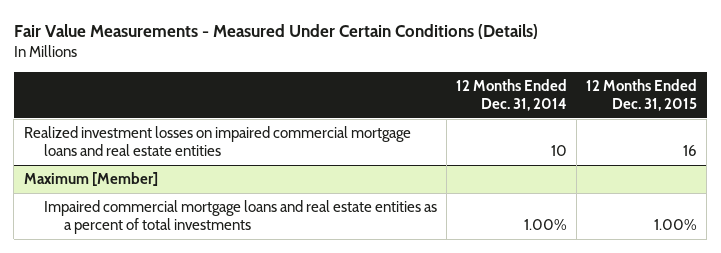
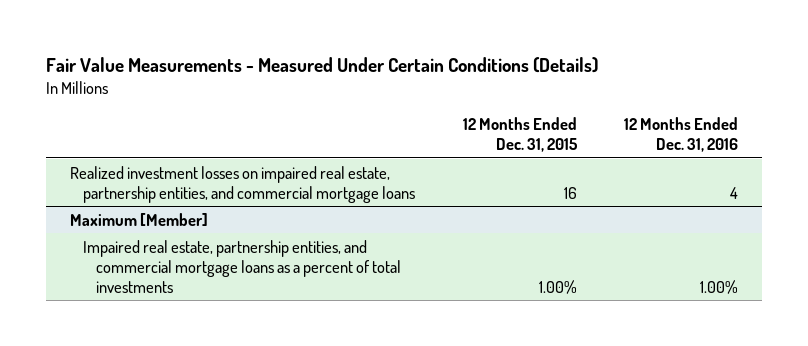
[456,78,568,111] 12 Months Ended Dec. 31, 2014 -> none
none -> [624,117,739,153] 12 Months Ended Dec. 31, 2016
[23,126,411,156] Realized investment losses on impaired commercial mortgage loans and real estate entities -> [69,165,416,203] Realized investment losses on impaired real estate, partnership entities, and commercial mortgage loans
[43,200,437,234] Impaired commercial mortgage loans and real estate entities as a percent of total investments -> [83,239,402,294] Impaired real estate, partnership entities, and commercial mortgage loans as a percent of total investments

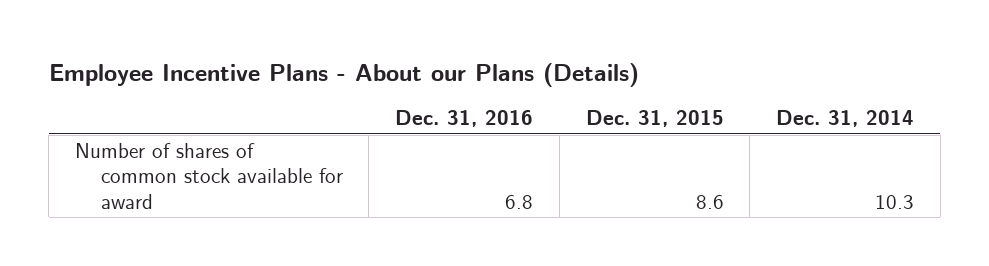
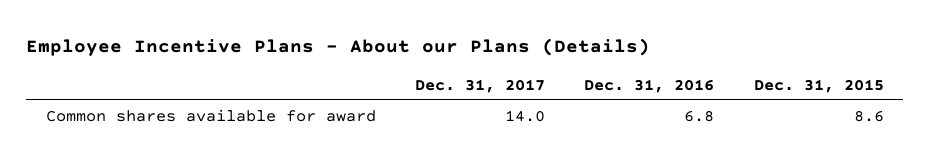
[776,110,915,128] Dec. 31, 2014 -> none
none -> [414,78,545,93] Dec. 31, 2017
[75,142,343,210] Number of shares of common stock available for award -> [45,109,376,123] Common shares available for award

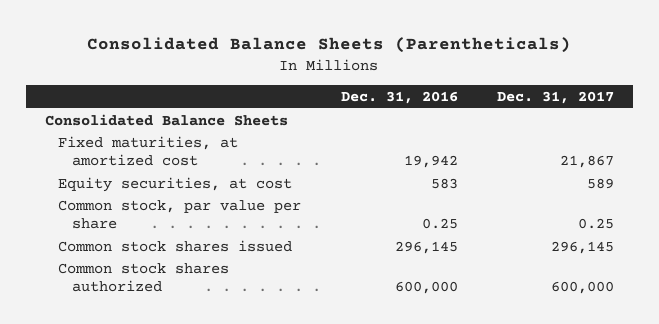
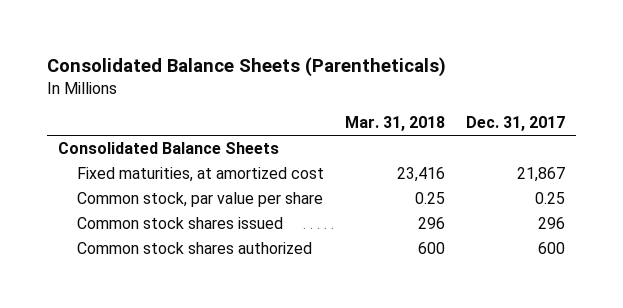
[340,91,458,105] Dec. 31, 2016 -> none
none -> [345,116,446,132] Mar. 31, 2018
[58,176,293,192] Equity securities, at cost -> none
[550,240,614,254] 296,145 -> [538,217,566,230] 296
[550,280,614,294] 600,000 -> [538,242,566,255] 600

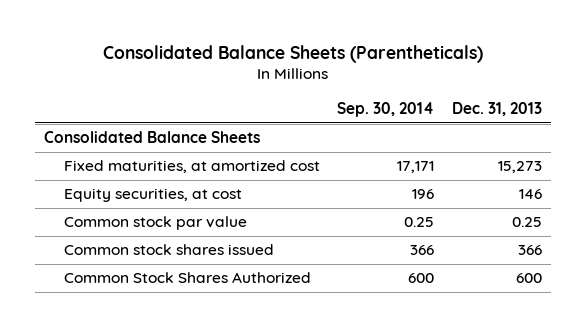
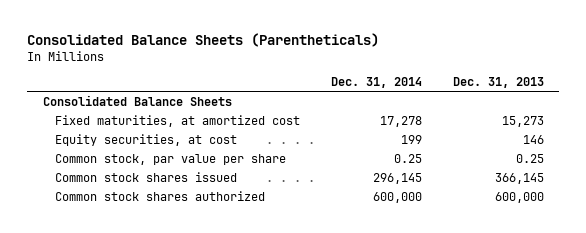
[337,102,435,118] Sep. 30, 2014 -> none
none -> [330,77,422,89] Dec. 31, 2014
[63,216,247,231] Common stock par value -> [54,153,286,165] Common stock, par value per share
[517,245,542,256] 366 -> [494,172,544,184] 366,145
[63,272,311,284] Common Stock Shares Authorized -> [54,190,265,201] Common stock shares authorized
[515,273,542,284] 600 -> [494,191,544,203] 600,000

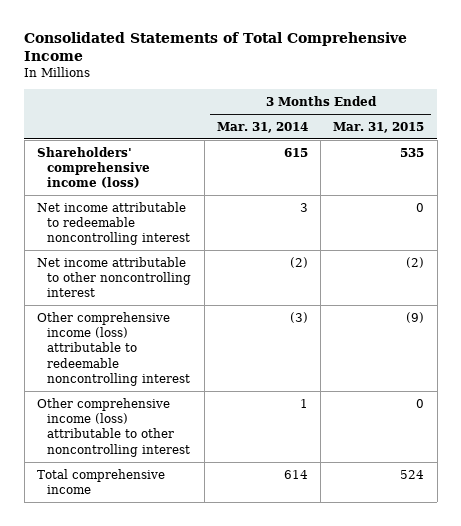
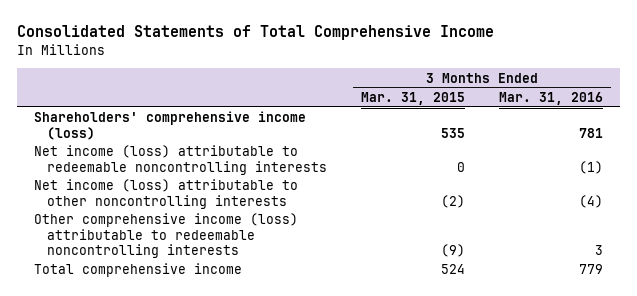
[216,121,308,133] Mar. 31, 2014 -> none
none -> [498,91,603,105] Mar. 31, 2016
[36,397,191,457] Other comprehensive income (loss) attributable to other noncontrolling interest -> none
[36,201,191,246] Net income attributable to redeemable noncontrolling interest -> [33,145,328,175] Net income (loss) attributable to redeemable noncontrolling interests
[36,256,192,298] Net income attributable to other noncontrolling interest -> [33,179,298,209] Net income (loss) attributable to other noncontrolling interests
[36,311,191,387] Other comprehensive income (loss) attributable to redeemable noncontrolling interest -> [33,213,298,258] Other comprehensive income (loss) attributable to redeemable noncontrolling interests

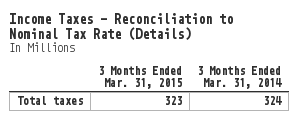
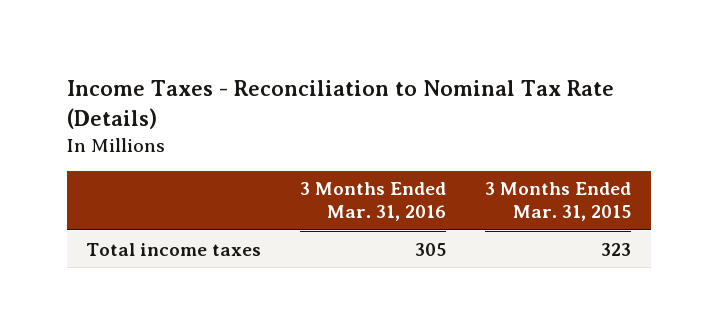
[197,66,283,89] 3 Months Ended Mar. 31, 2014 -> none
none -> [300,182,447,222] 3 Months Ended Mar. 31, 2016
[17,96,84,106] Total taxes -> [86,242,262,256] Total income taxes

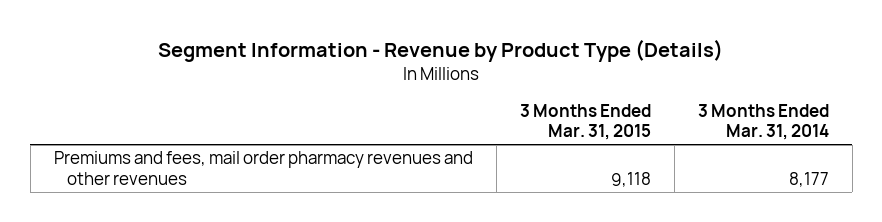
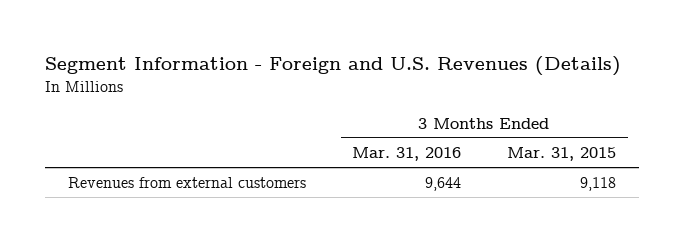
[158,39,724,63] Segment Information - Revenue by Product Type (Details) -> [45,56,622,77] Segment Information - Foreign and U.S. Revenues (Details)
[697,103,829,141] 3 Months Ended Mar. 31, 2014 -> none
none -> [352,147,462,162] Mar. 31, 2016
[53,151,473,185] Premiums and fees, mail order pharmacy revenues and other revenues -> [68,177,307,189] Revenues from external customers

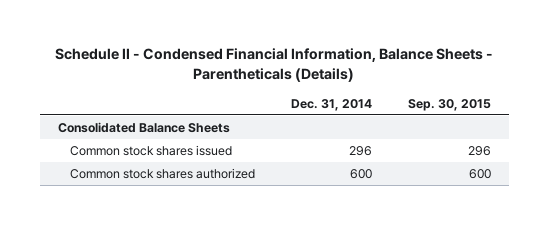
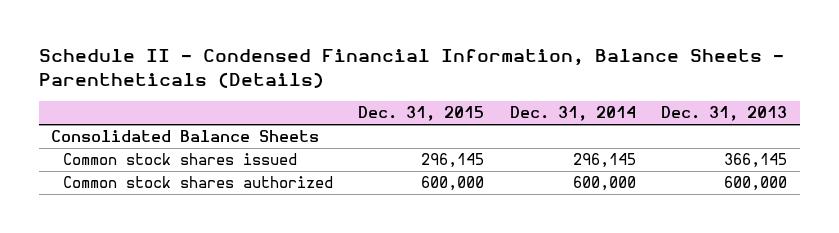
[408,98,492,111] Sep. 30, 2015 -> none
none -> [358,106,485,122] Dec. 31, 2015
none -> [661,106,788,122] Dec. 31, 2013
[348,146,372,157] 296 -> [572,153,636,169] 296,145
[349,169,372,180] 600 -> [572,176,636,192] 600,000

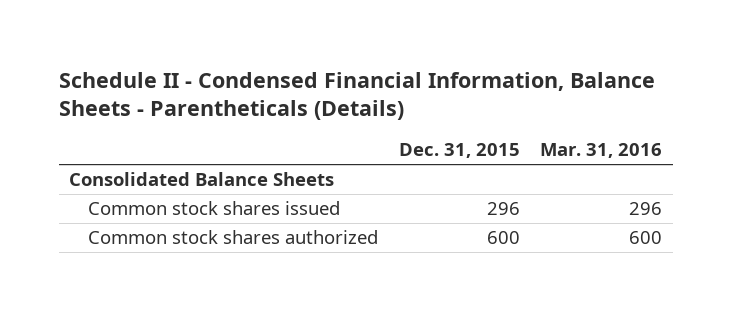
[509,106,636,122] Dec. 31, 2014 -> none
[661,106,788,122] Dec. 31, 2013 -> none
none -> [540,143,663,159] Mar. 31, 2016
[421,153,485,169] 296,145 -> [486,202,520,216] 296
[421,176,485,192] 600,000 -> [486,231,520,245] 600

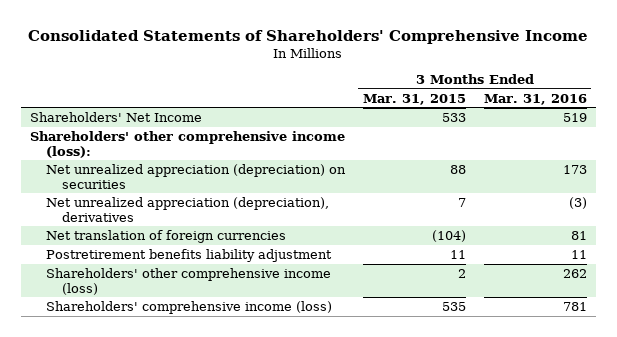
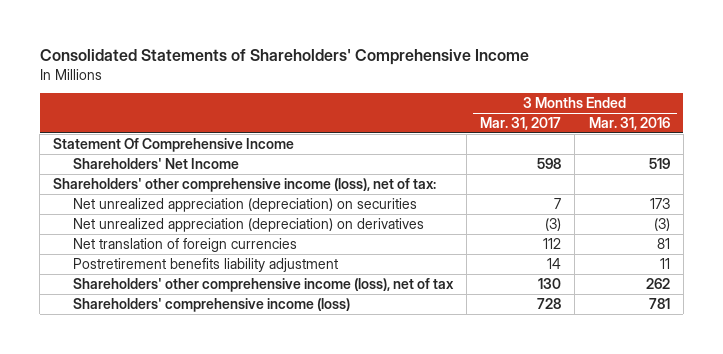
[362,93,466,105] Mar. 31, 2015 -> none
none -> [480,116,562,130] Mar. 31, 2017
none -> [53,137,295,152] Statement Of Comprehensive Income
[29,130,345,158] Shareholders' other comprehensive income (loss): -> [53,177,437,192] Shareholders' other comprehensive income (loss), net of tax:
[45,196,329,222] Net unrealized appreciation (depreciation), derivatives -> [72,217,424,232] Net unrealized appreciation (depreciation) on derivatives
[45,267,331,295] Shareholders' other comprehensive income (loss) -> [72,277,454,292] Shareholders' other comprehensive income (loss), net of tax

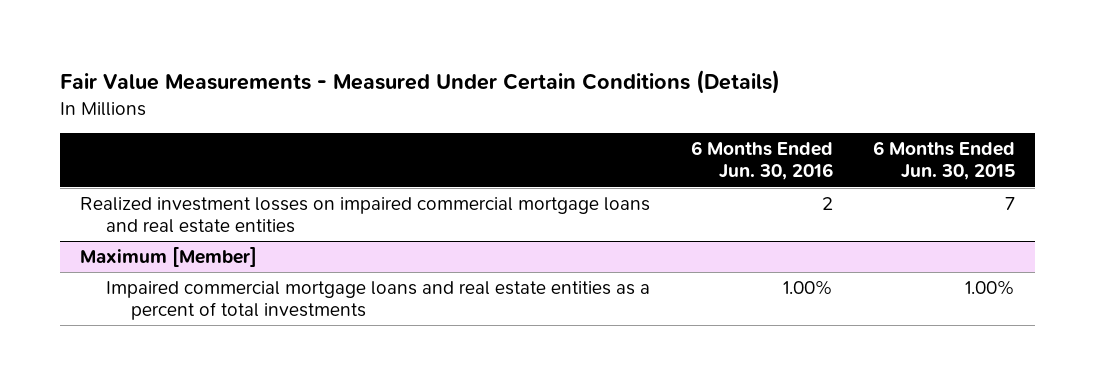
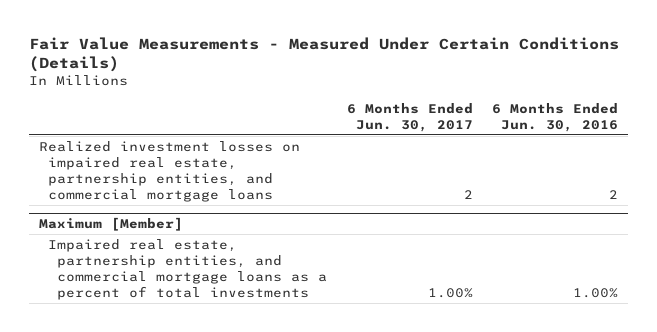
[873,141,1016,181] 6 Months Ended Jun. 30, 2015 -> none
none -> [346,102,473,132] 6 Months Ended Jun. 30, 2017
[80,197,651,234] Realized investment losses on impaired commercial mortgage loans and real estate entities -> [38,140,300,203] Realized investment losses on impaired real estate, partnership entities, and commercial mortgage loans
[105,281,650,321] Impaired commercial mortgage loans and real estate entities as a percent of total investments -> [48,238,328,301] Impaired real estate, partnership entities, and commercial mortgage loans as a percent of total investments

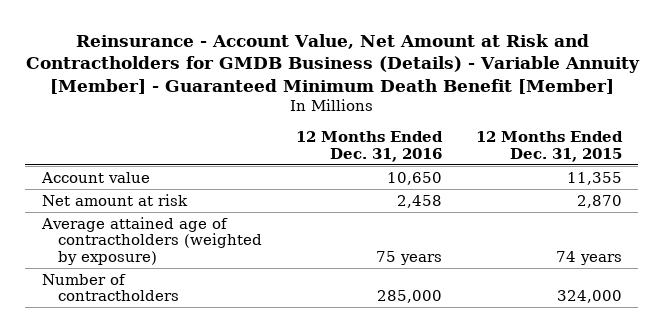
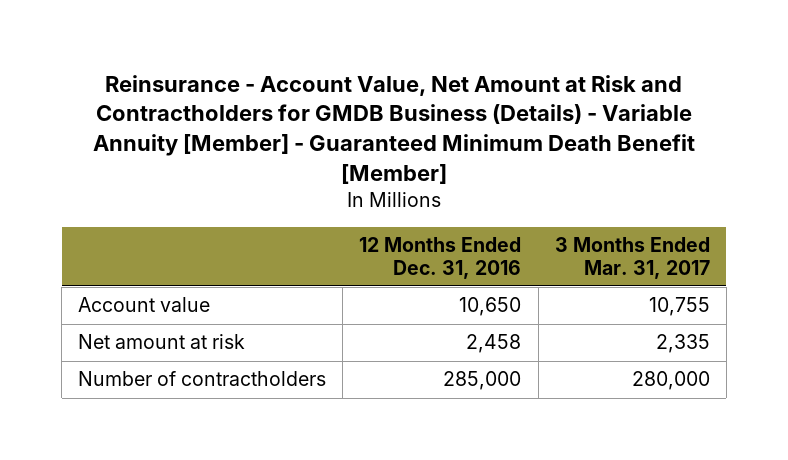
[475,130,623,162] 12 Months Ended Dec. 31, 2015 -> none
none -> [554,236,710,279] 3 Months Ended Mar. 31, 2017
[40,216,262,266] Average attained age of contractholders (weighted by exposure) -> none

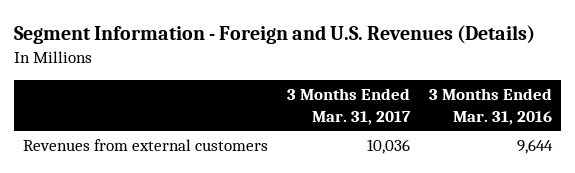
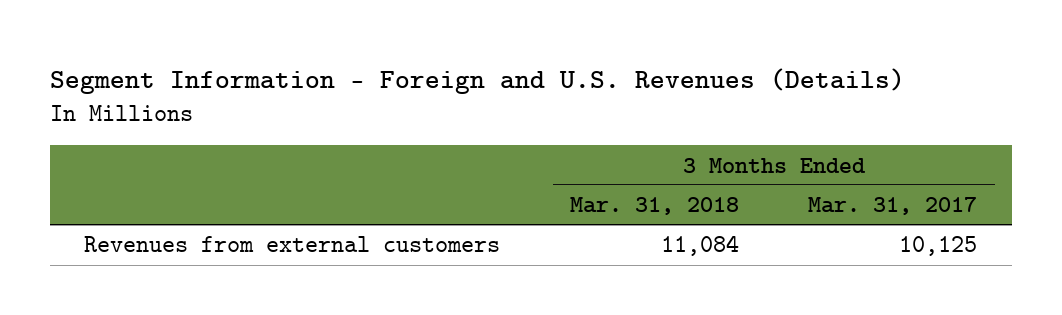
[428,87,552,126] 3 Months Ended Mar. 31, 2016 -> none
none -> [569,197,739,216] Mar. 31, 2018
[367,138,411,154] 10,036 -> [899,236,978,257] 10,125

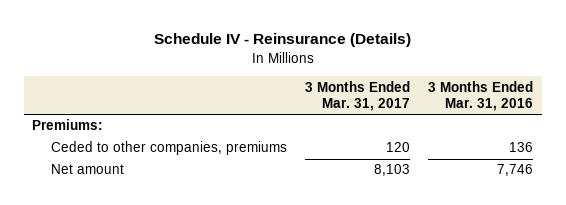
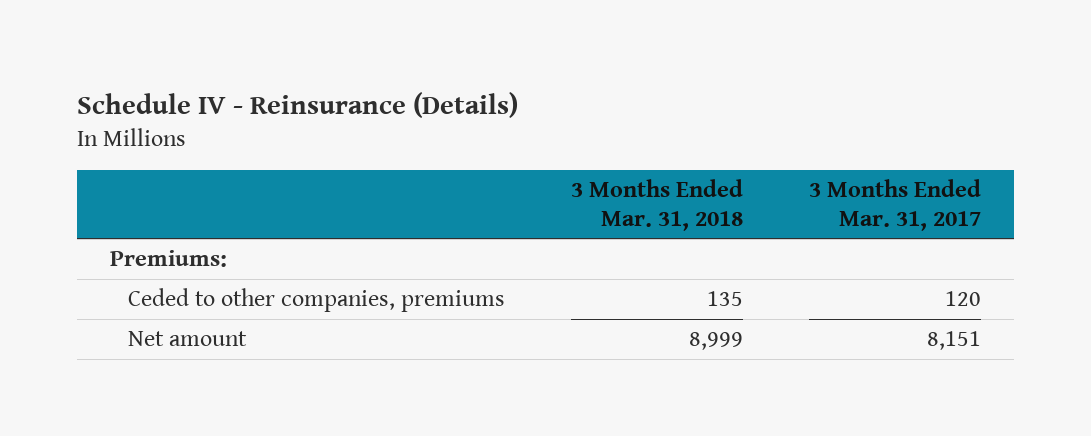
[428,80,534,111] 3 Months Ended Mar. 31, 2016 -> none
none -> [571,179,744,231] 3 Months Ended Mar. 31, 2018
[374,164,411,177] 8,103 -> [927,331,982,351] 8,151

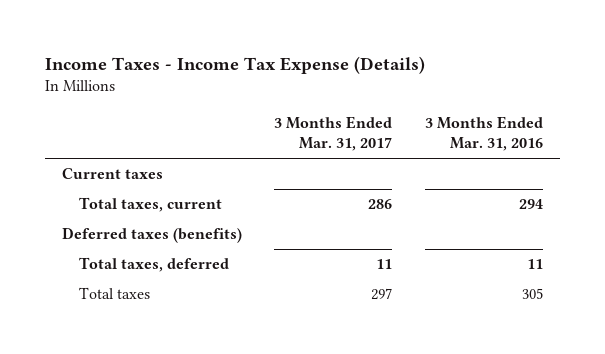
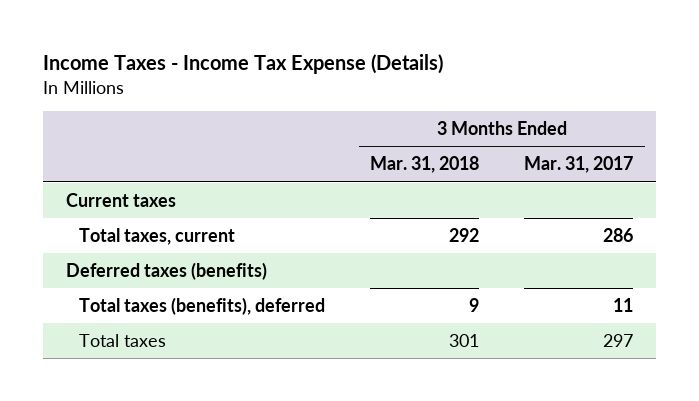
[425,115,544,152] 3 Months Ended Mar. 31, 2016 -> none
none -> [370,156,480,174] Mar. 31, 2018
[79,257,230,273] Total taxes, deferred -> [79,296,326,315] Total taxes (benefits), deferred

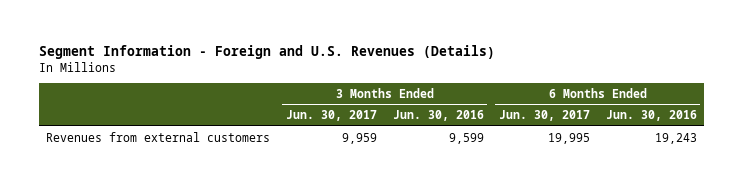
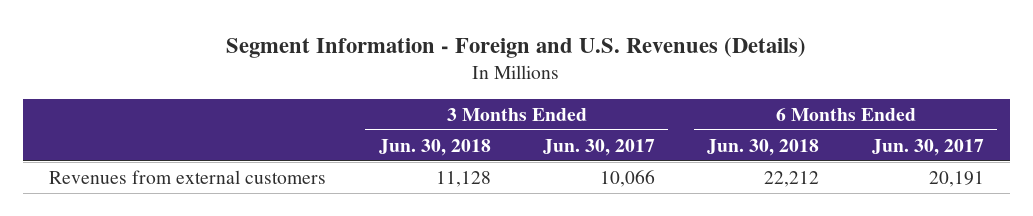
[392,110,484,122] Jun. 30, 2016 -> none
[605,110,697,122] Jun. 30, 2016 -> none
none -> [378,138,491,156] Jun. 30, 2018
none -> [707,138,820,156] Jun. 30, 2018
[341,132,377,144] 9,959 -> [599,169,655,187] 10,066
[548,132,591,144] 19,995 -> [928,170,984,187] 20,191

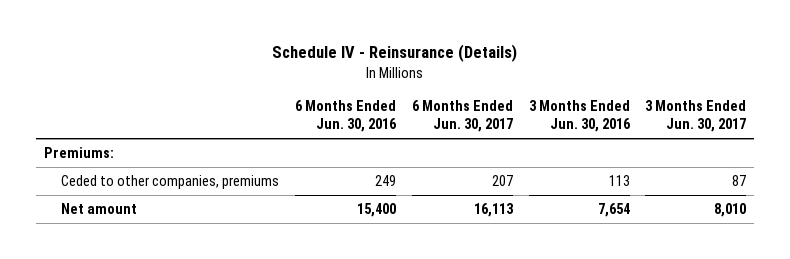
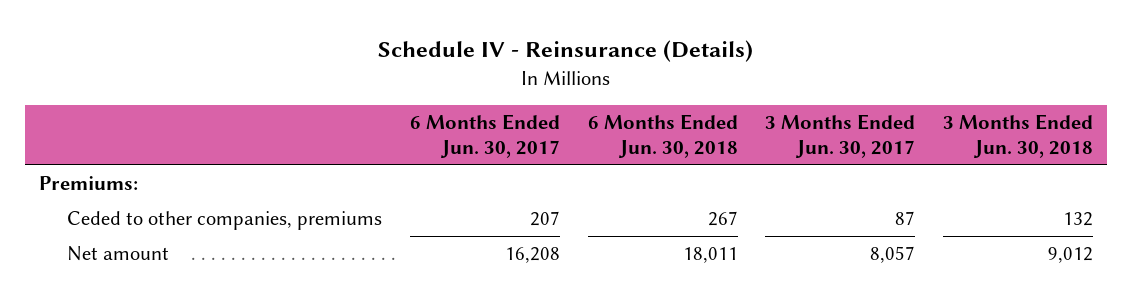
[294,100,397,132] 6 Months Ended Jun. 30, 2016 -> none
[528,100,631,132] 3 Months Ended Jun. 30, 2016 -> none
none -> [587,114,738,158] 6 Months Ended Jun. 30, 2018
none -> [943,114,1094,158] 3 Months Ended Jun. 30, 2018
[473,203,514,218] 16,113 -> [504,247,560,264] 16,208
[714,203,747,218] 8,010 -> [870,246,916,264] 8,057

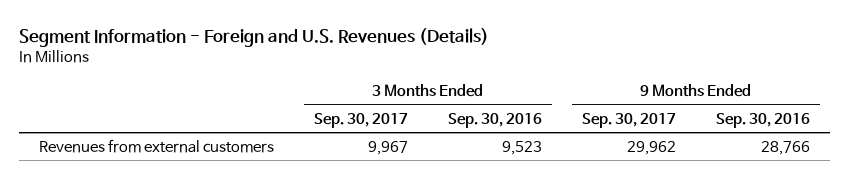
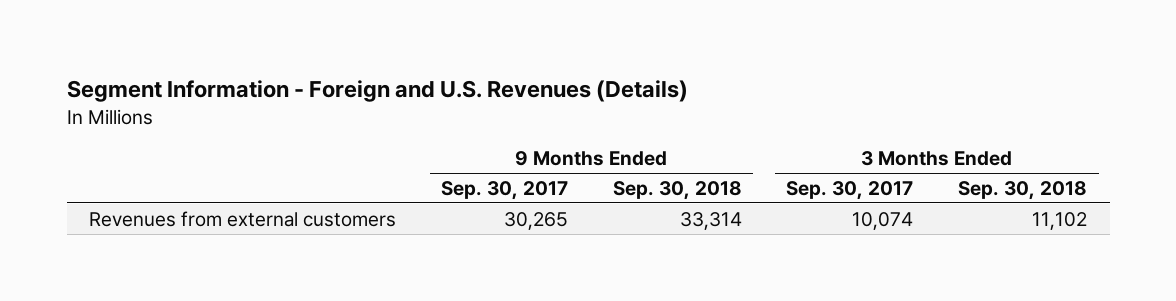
[448,112,543,128] Sep. 30, 2016 -> none
[716,112,811,128] Sep. 30, 2016 -> none
none -> [612,181,742,201] Sep. 30, 2018
none -> [958,181,1088,201] Sep. 30, 2018
[368,141,409,156] 9,967 -> [852,211,914,230] 10,074
[627,141,677,156] 29,962 -> [503,211,568,230] 30,265

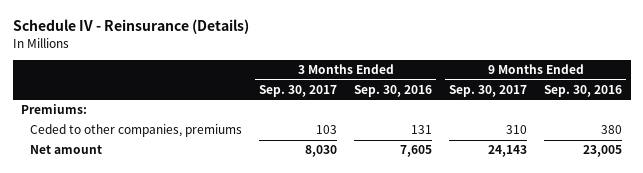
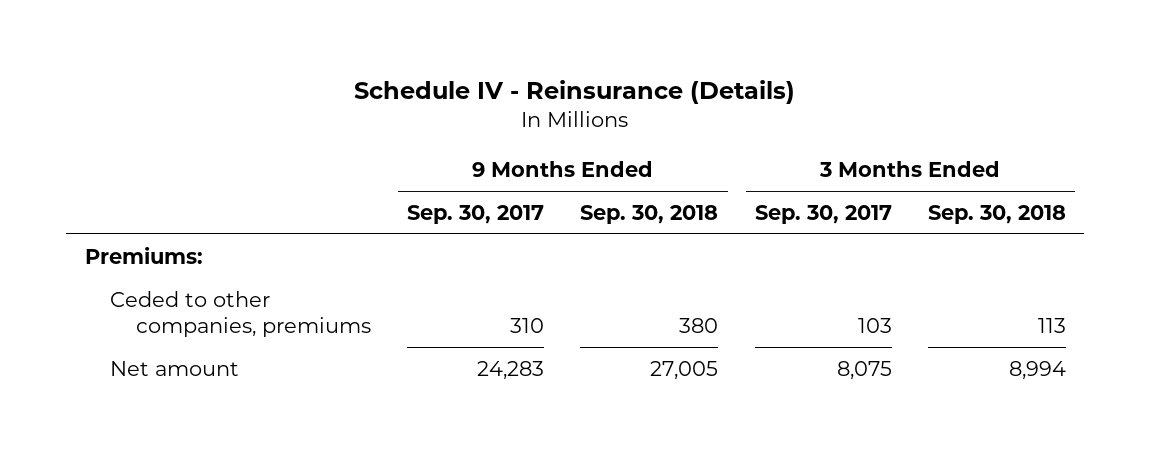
[354,84,433,97] Sep. 30, 2016 -> none
[544,84,623,97] Sep. 30, 2016 -> none
none -> [580,204,719,224] Sep. 30, 2018
none -> [927,204,1066,224] Sep. 30, 2018
[305,145,338,158] 8,030 -> [836,360,892,380] 8,075
[488,145,528,158] 24,143 -> [477,360,545,380] 24,283

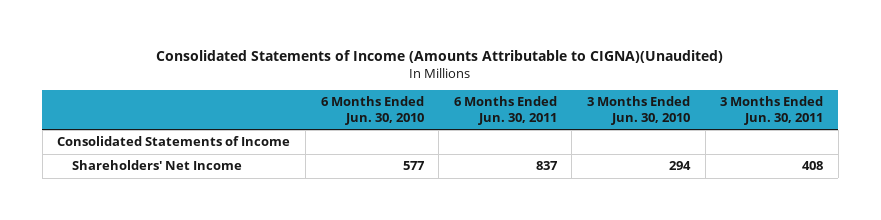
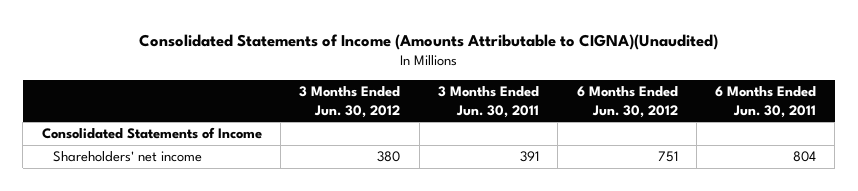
[320,96,424,125] 6 Months Ended Jun. 30, 2010 -> none
[587,96,691,125] 3 Months Ended Jun. 30, 2010 -> none
none -> [299,85,401,118] 3 Months Ended Jun. 30, 2012
none -> [576,85,678,118] 6 Months Ended Jun. 30, 2012
[72,160,243,171] Shareholders' Net Income -> [53,151,203,163] Shareholders' net income
[535,161,558,171] 837 -> [793,151,817,163] 804
[802,161,824,171] 408 -> [519,151,539,163] 391

